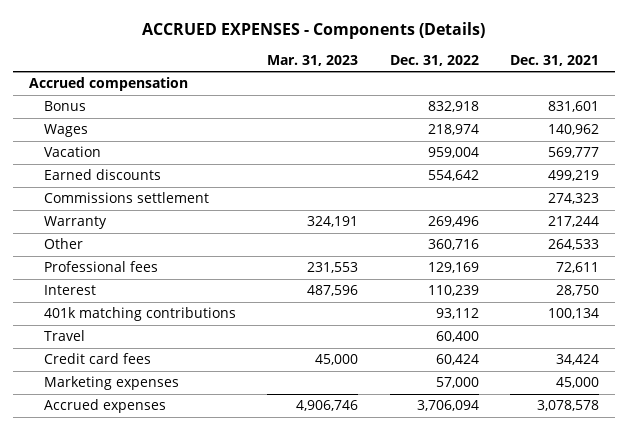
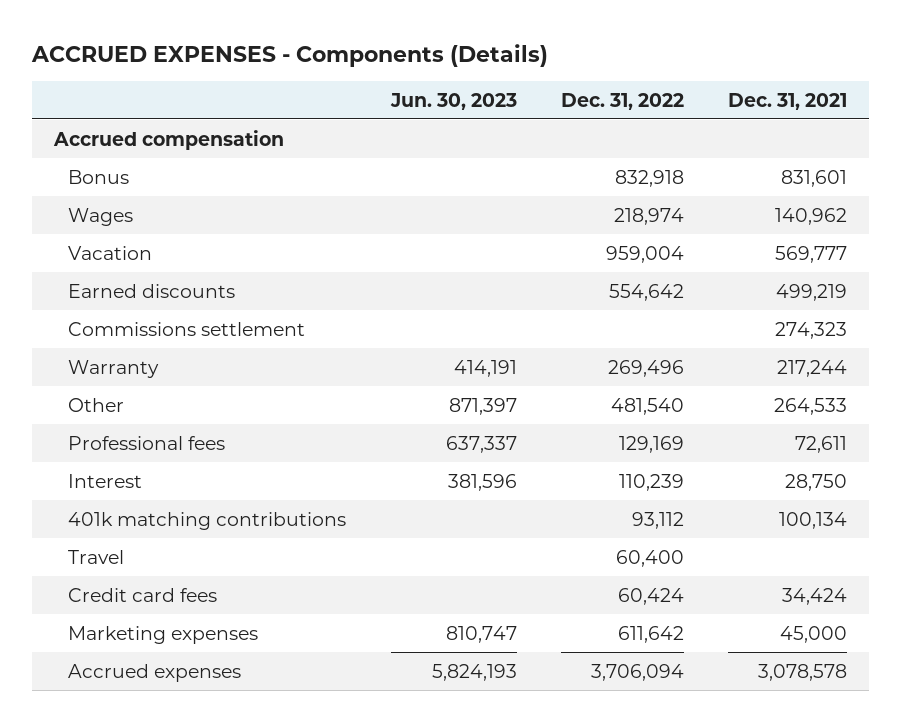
[267,54,359,66] Mar. 31, 2023 -> none
none -> [389,92,517,110] Jun. 30, 2023
[427,239,479,251] 360,716 -> [610,397,684,415] 481,540
[435,377,479,389] 57,000 -> [617,625,684,643] 611,642

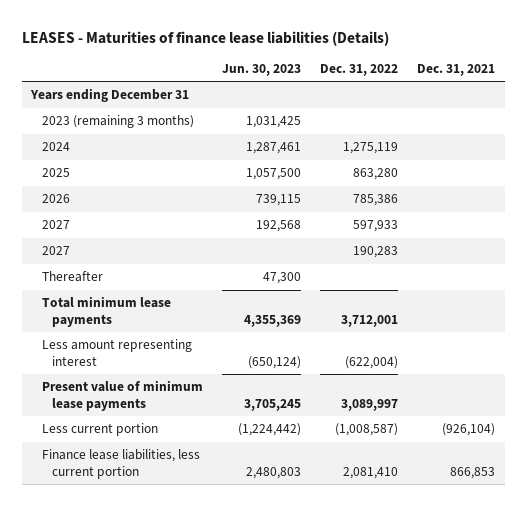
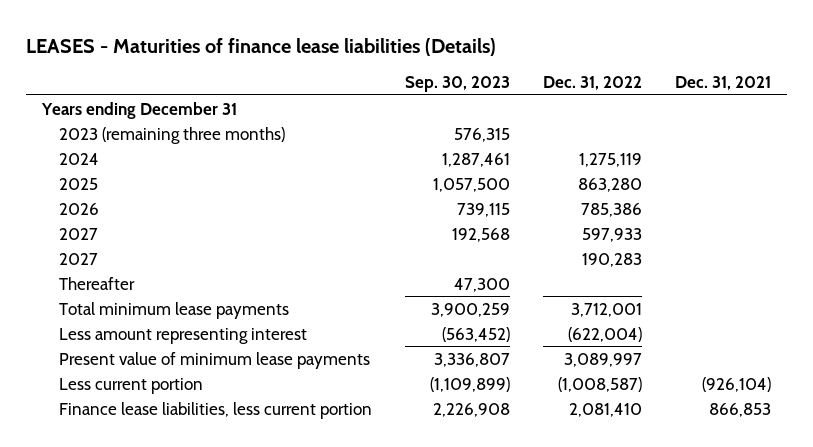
[221,63,301,76] Jun. 30, 2023 -> none
none -> [404,76,510,93] Sep. 30, 2023
[41,115,194,129] 2023 (remaining 3 months) -> [58,126,285,144] 2023 (remaining three months)

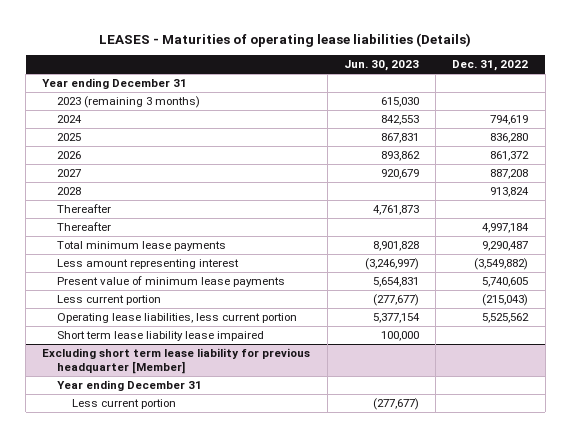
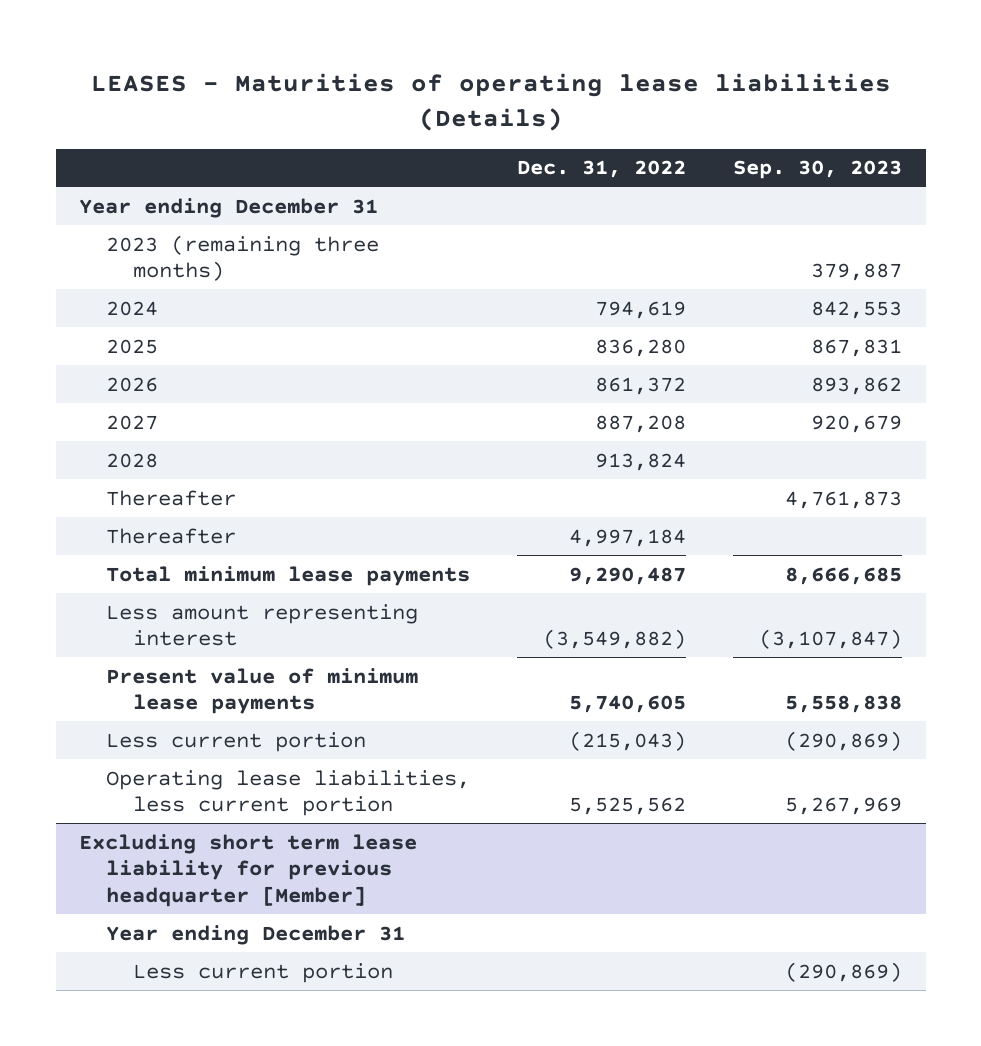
[343,60,419,72] Jun. 30, 2023 -> none
none -> [733,160,903,180] Sep. 30, 2023
[57,96,201,109] 2023 (remaining 3 months) -> [106,234,380,282] 2023 (remaining three months)
[57,331,265,342] Short term lease liability lease impaired -> none

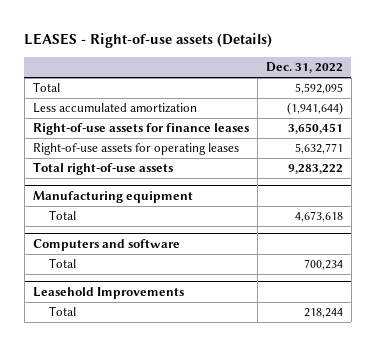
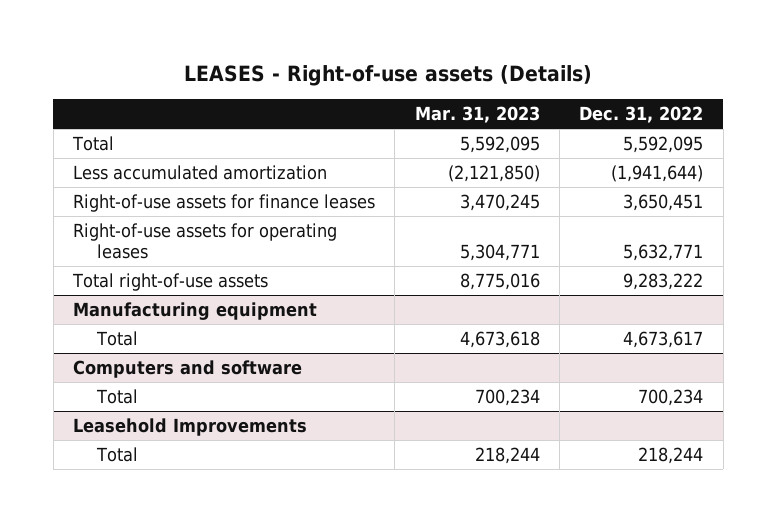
none -> [414,106,540,124] Mar. 31, 2023
[294,211,343,223] 4,673,618 -> [623,331,704,349] 4,673,617

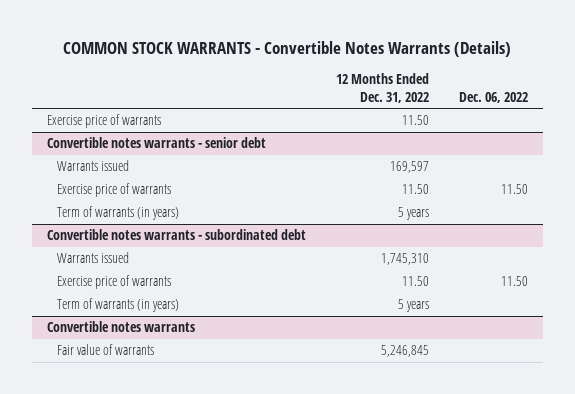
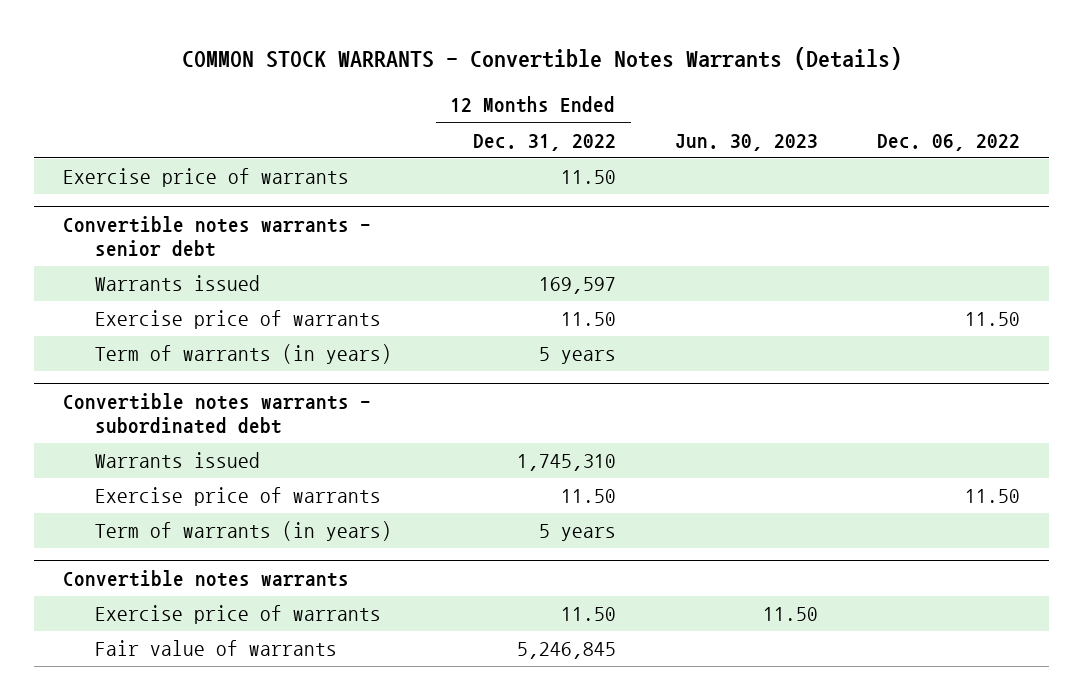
none -> [674,133,818,151] Jun. 30, 2023
none -> [95,605,382,625] Exercise price of warrants

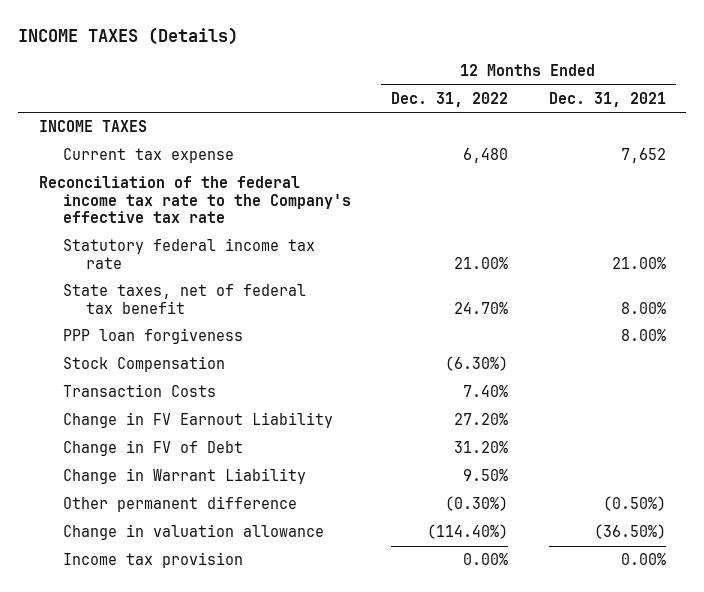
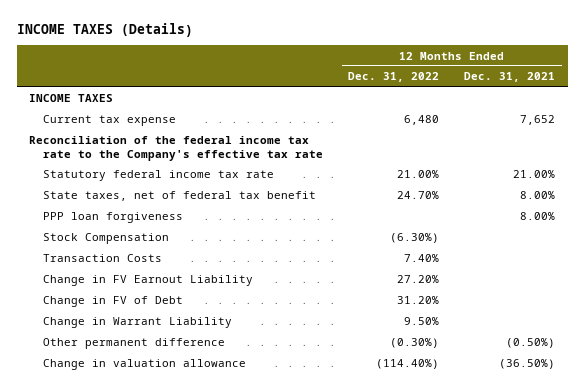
[62,552,243,569] Income tax provision -> none

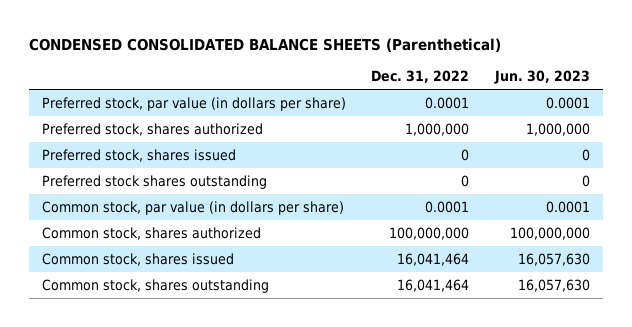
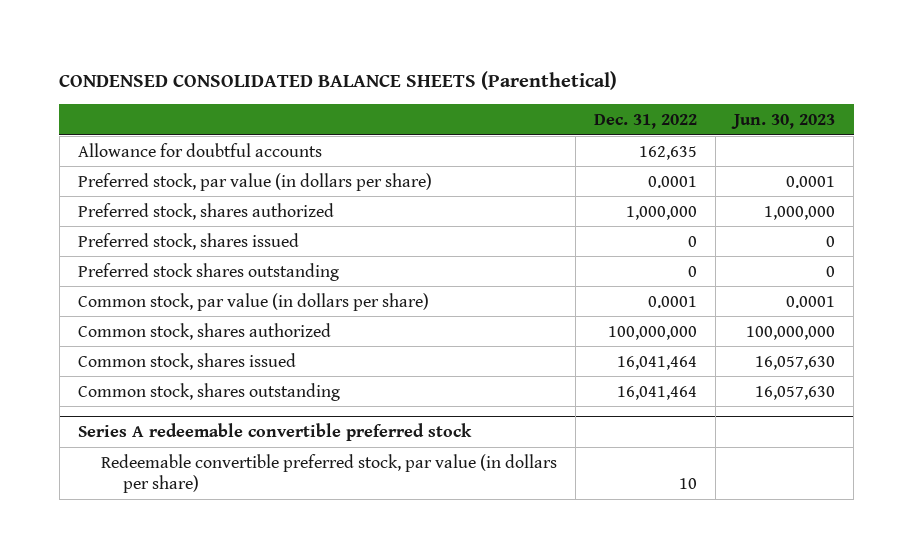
none -> [78,142,323,157] Allowance for doubtful accounts
none -> [78,423,473,442] Series A redeemable convertible preferred stock
none -> [100,453,557,494] Redeemable convertible preferred stock, par value (in dollars per share)

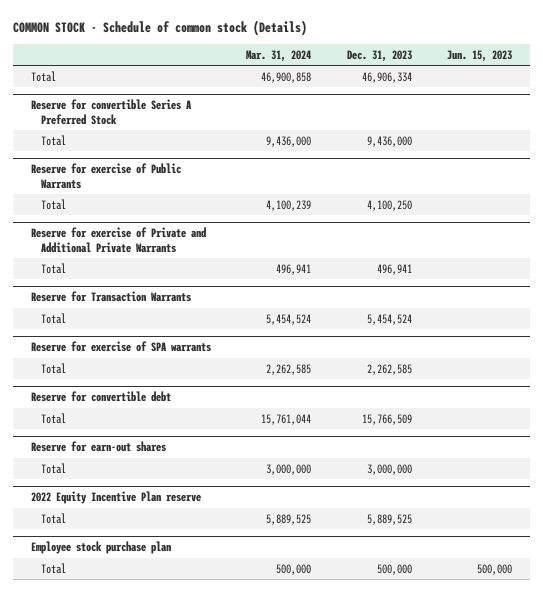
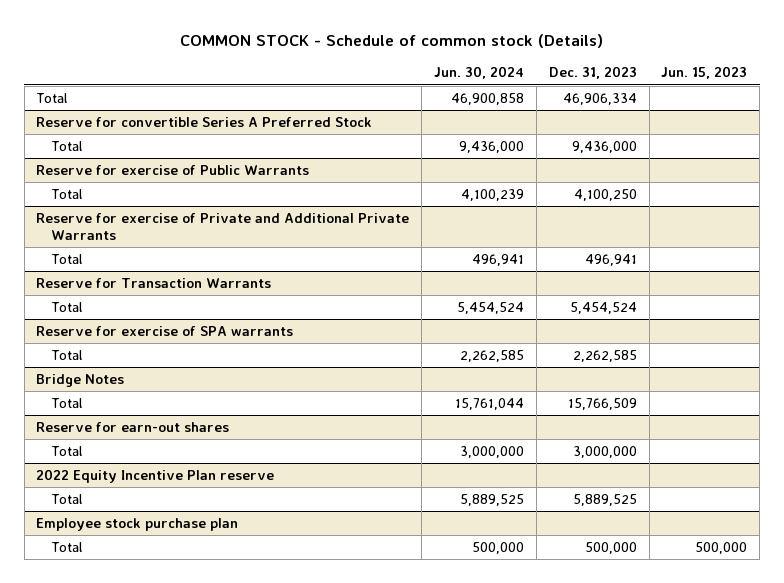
[246,49,312,62] Mar. 31, 2024 -> none
none -> [434,66,525,80] Jun. 30, 2024
[31,391,172,403] Reserve for convertible debt -> [36,373,125,387] Bridge Notes

